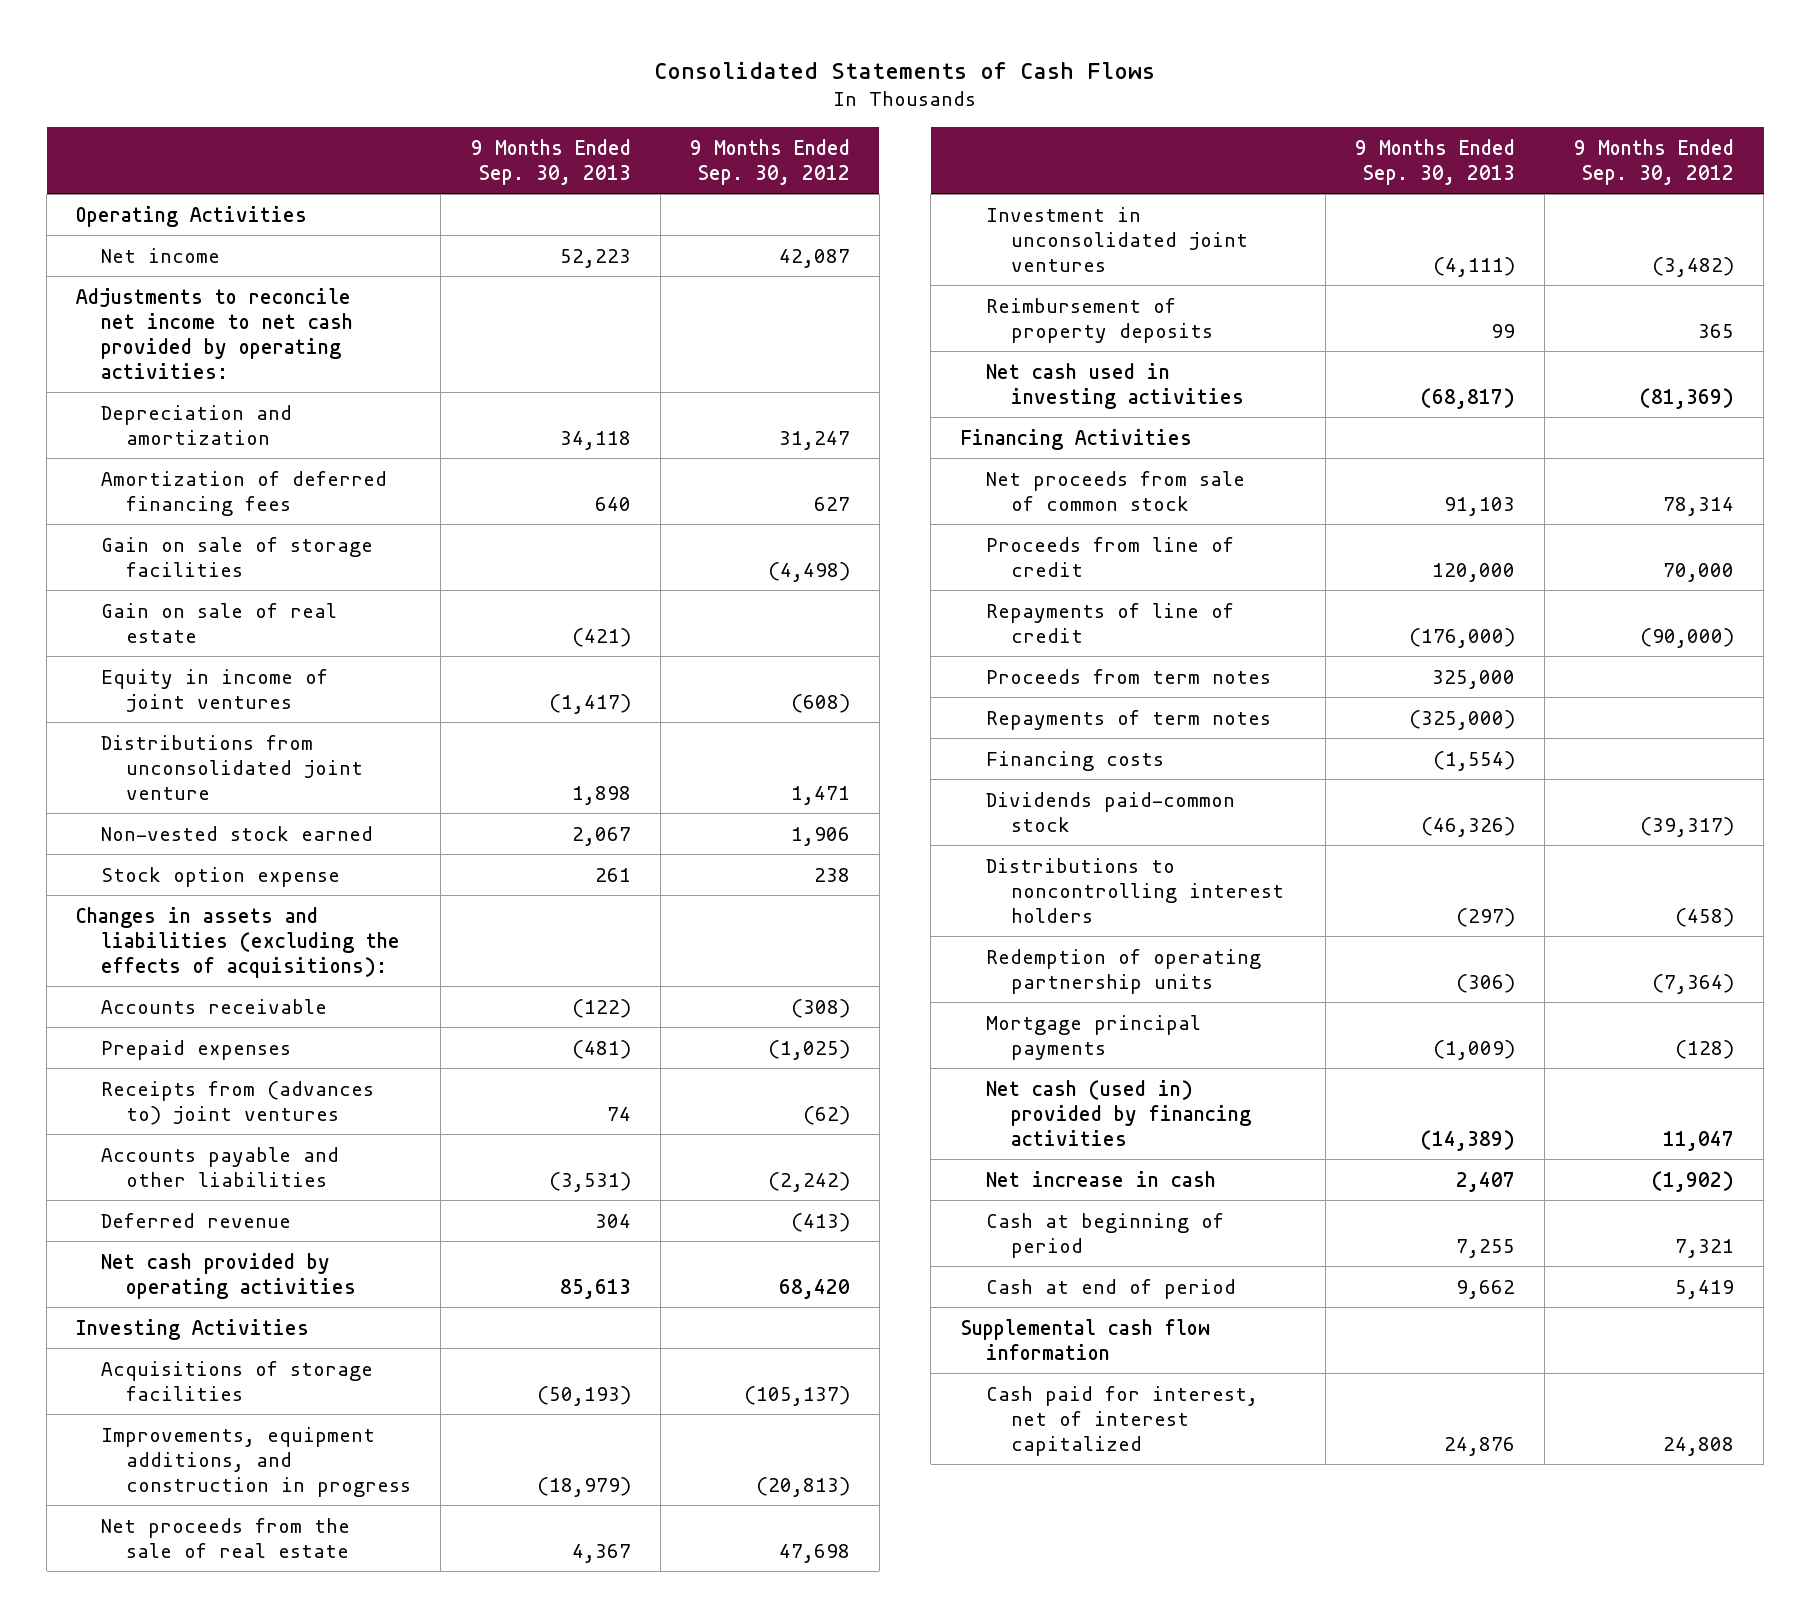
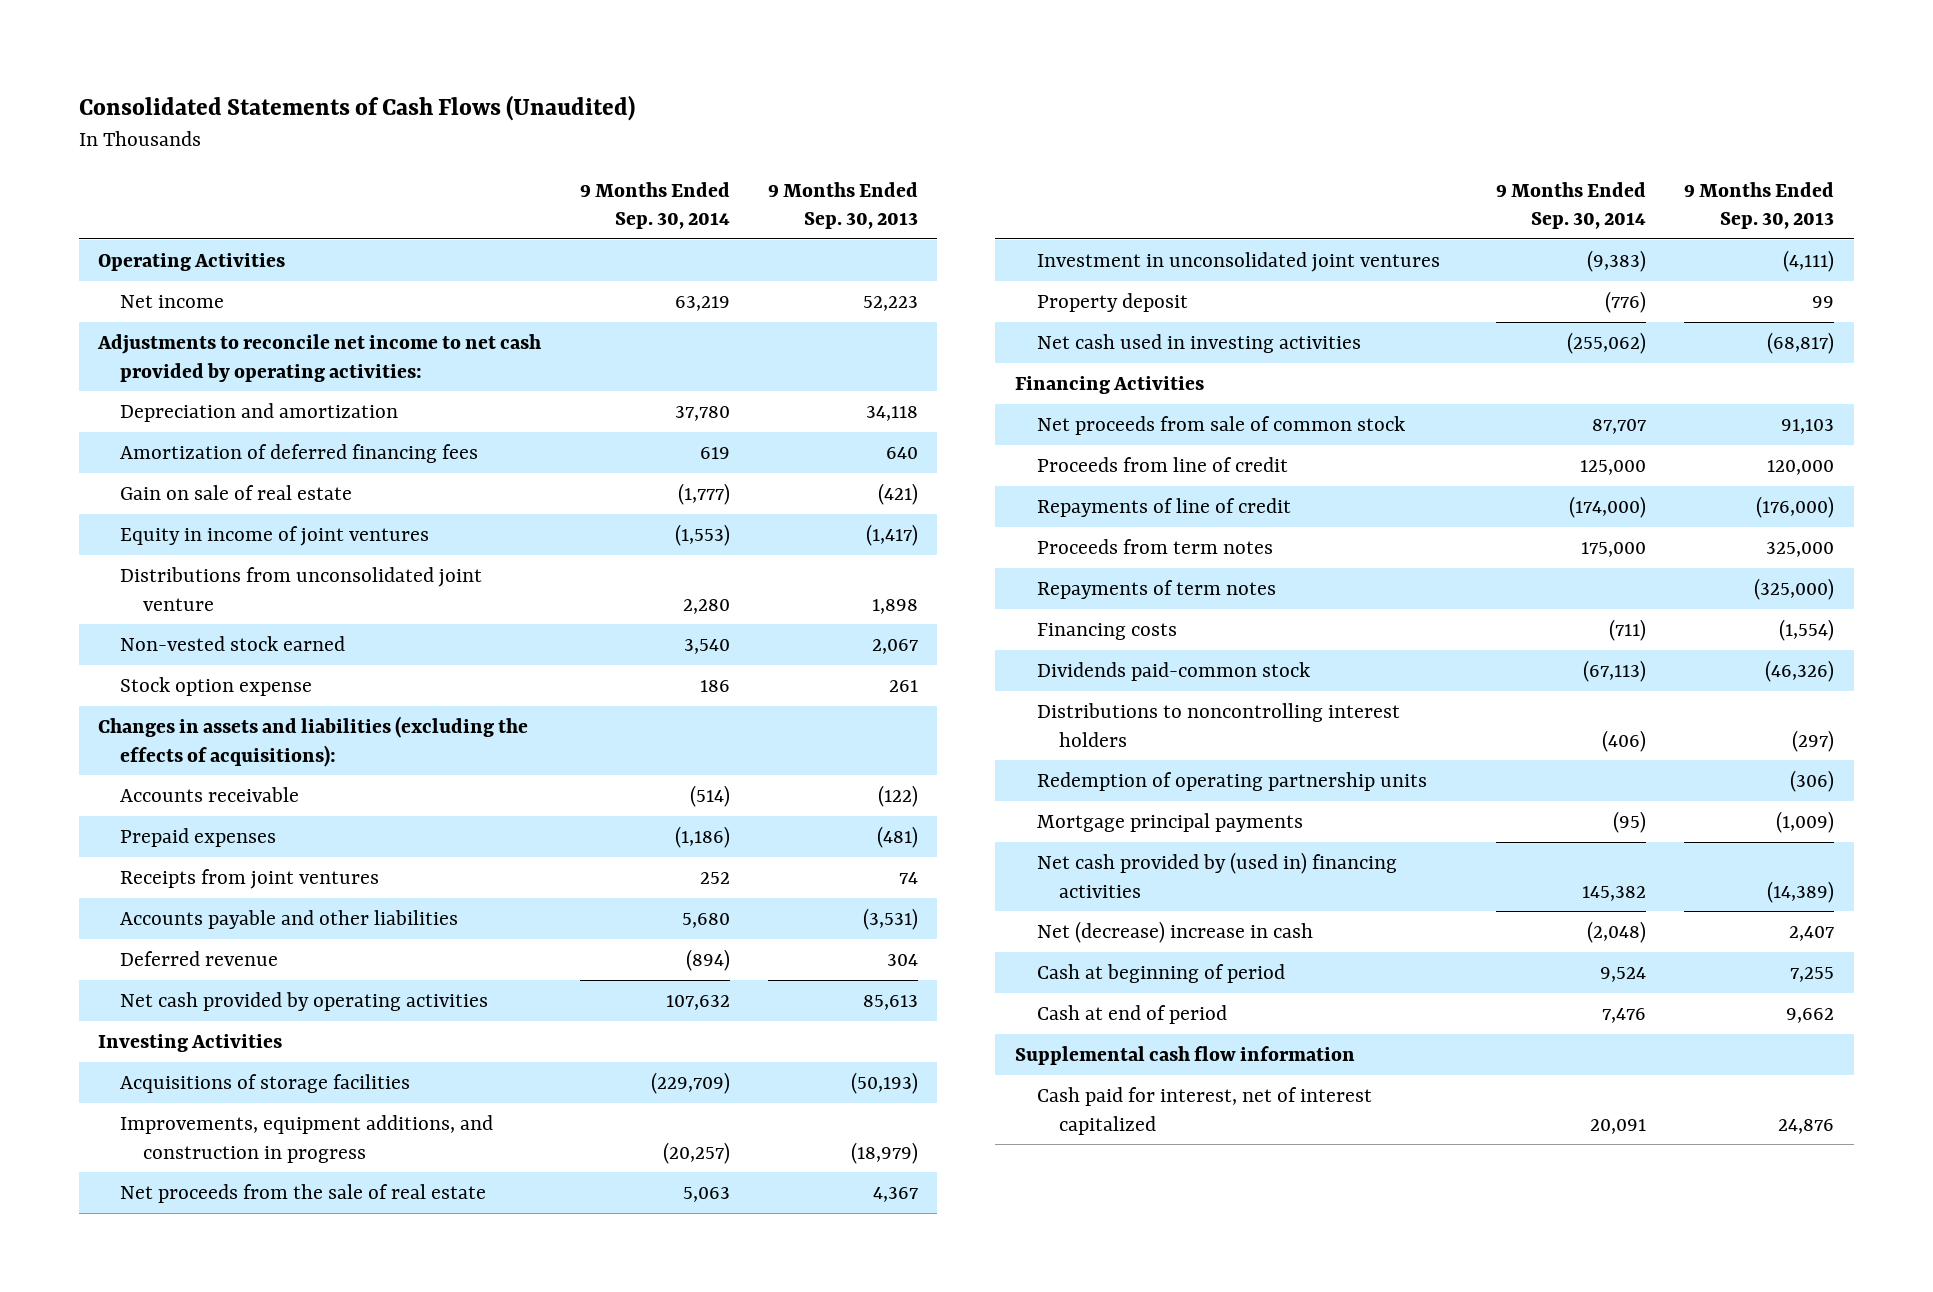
[654,61,1156,79] Consolidated Statements of Cash Flows -> [79,95,636,122] Consolidated Statements of Cash Flows (Unaudited)
[689,138,850,185] 9 Months Ended Sep. 30, 2012 -> none
none -> [579,181,730,230] 9 Months Ended Sep. 30, 2014
[101,536,374,577] Gain on sale of storage facilities -> none
[101,1080,375,1125] Receipts from (advances to) joint ventures -> [120,869,380,890] Receipts from joint ventures
[985,297,1213,343] Reimbursement of property deposits -> [1036,293,1188,313] Property deposit
[985,1079,1251,1146] Net cash (used in) provided by financing activities -> [1036,852,1397,898] Net cash provided by (used in) financing activities
[985,1170,1216,1187] Net increase in cash -> [1036,921,1313,944] Net (decrease) increase in cash

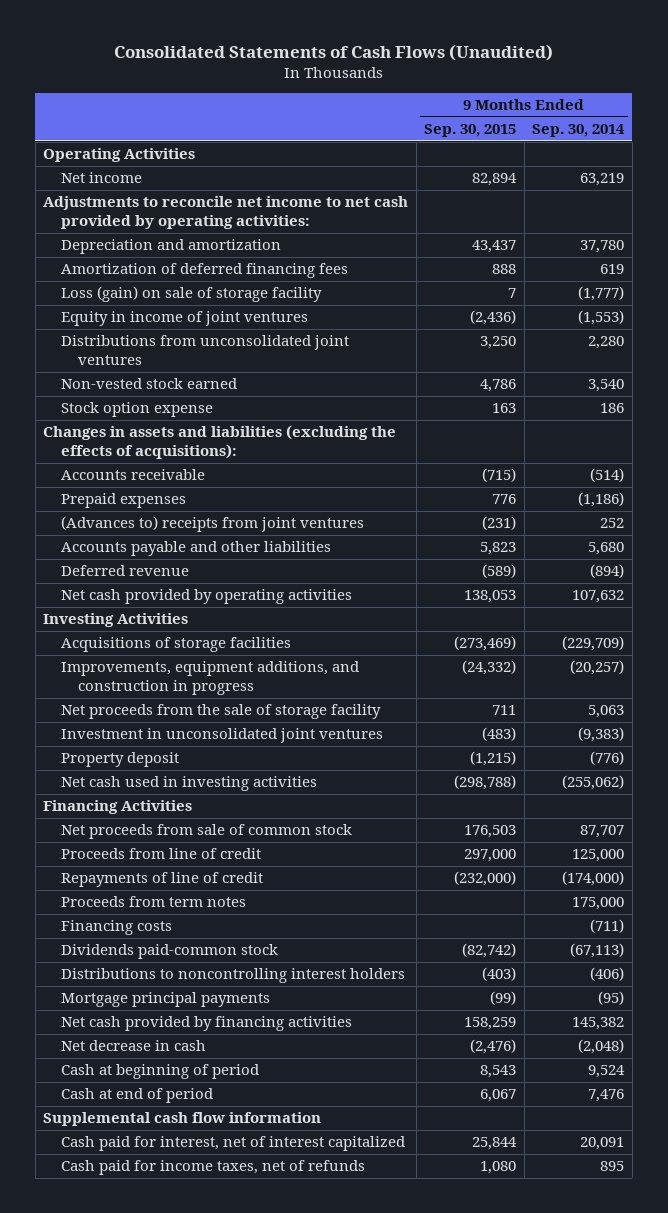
[768,181,919,230] 9 Months Ended Sep. 30, 2013 -> none
none -> [424,124,517,138] Sep. 30, 2015
[120,485,353,501] Gain on sale of real estate -> [60,286,322,303] Loss (gain) on sale of storage facility
[120,567,483,611] Distributions from unconsolidated joint venture -> [60,335,349,366] Distributions from unconsolidated joint ventures
[120,869,380,890] Receipts from joint ventures -> [60,516,364,533] (Advances to) receipts from joint ventures
[120,1184,487,1204] Net proceeds from the sale of real estate -> [60,704,381,720] Net proceeds from the sale of storage facility
[1036,580,1276,600] Repayments of term notes -> none
[1036,772,1427,792] Redemption of operating partnership units -> none
[1036,852,1397,898] Net cash provided by (used in) financing activities -> [60,1016,352,1032] Net cash provided by financing activities
[1036,921,1313,944] Net (decrease) increase in cash -> [60,1040,206,1052] Net decrease in cash
none -> [60,1160,365,1176] Cash paid for income taxes, net of refunds

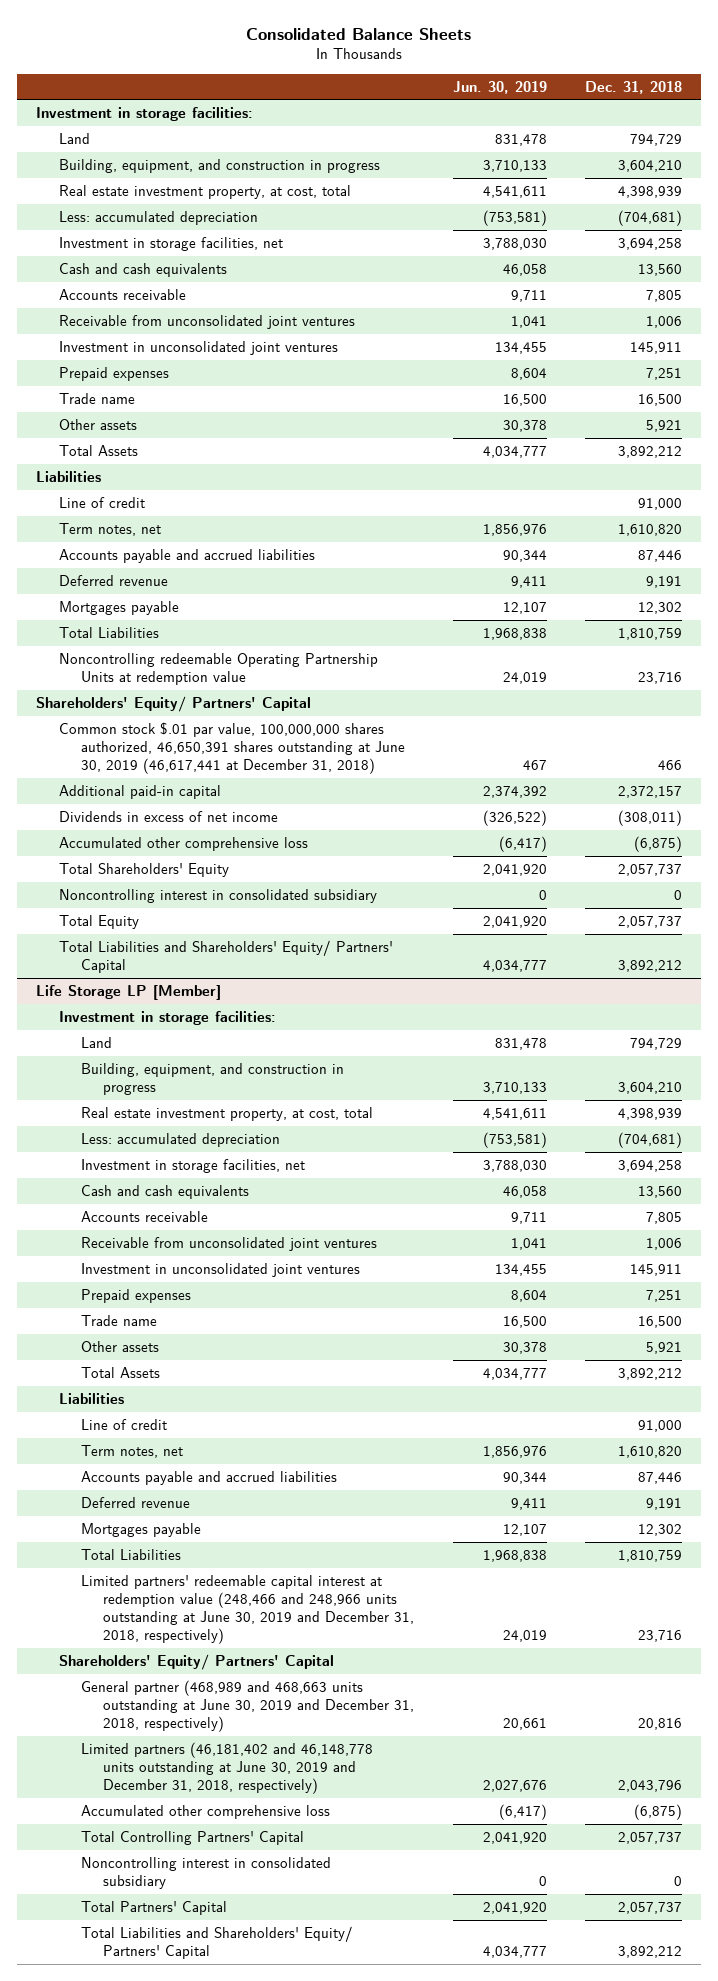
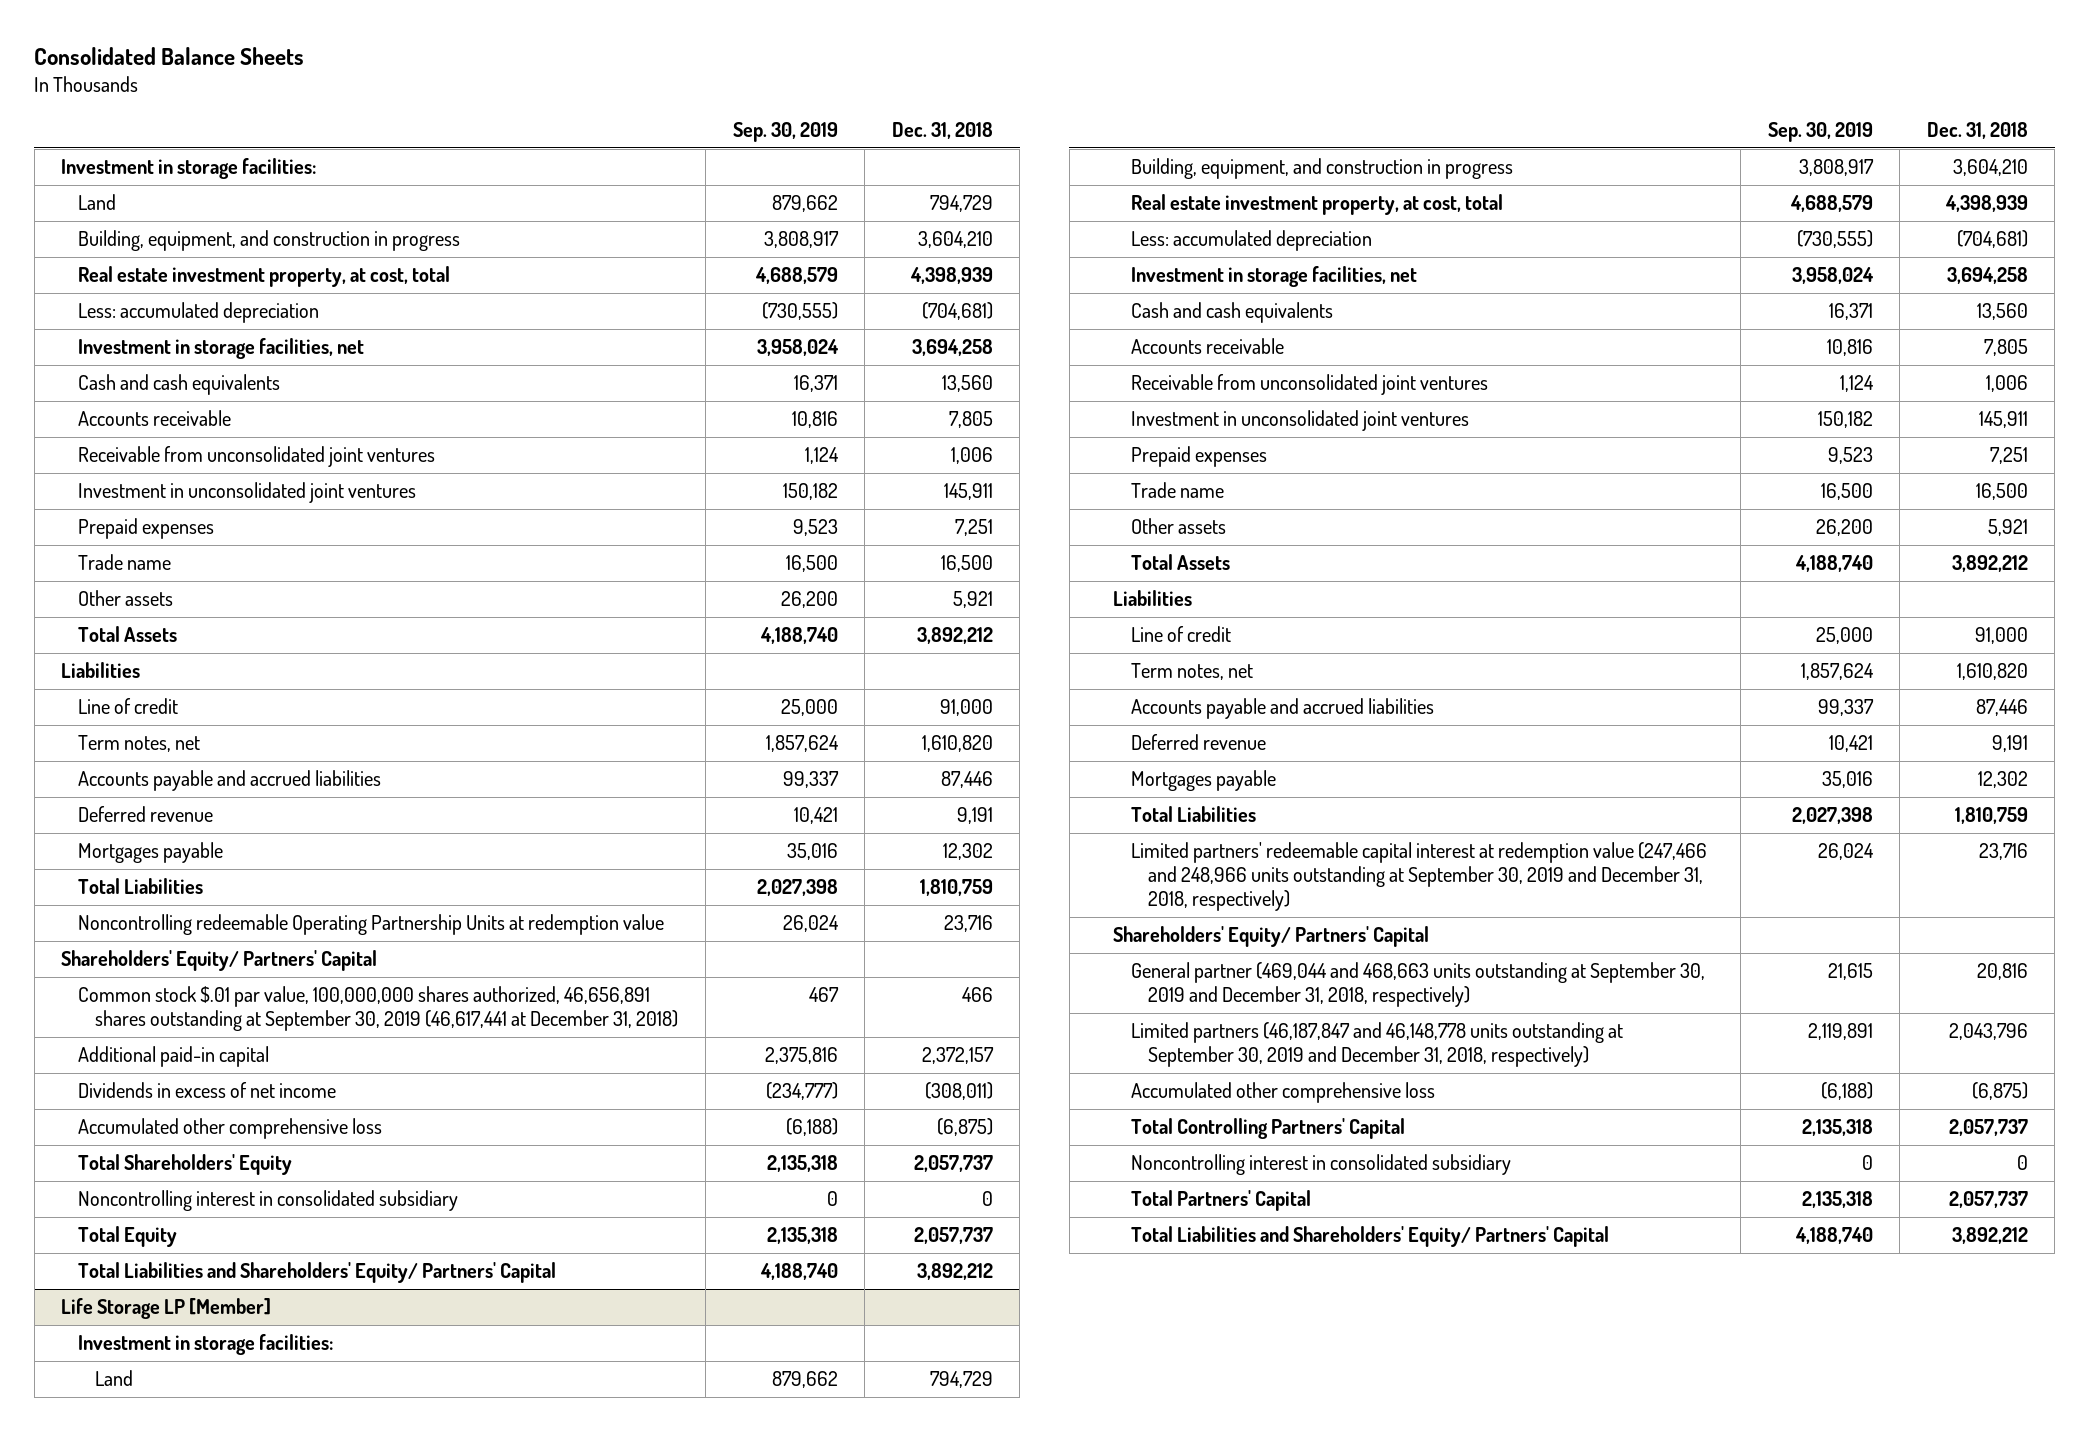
[452,80,547,94] Jun. 30, 2019 -> none
none -> [732,122,838,143] Sep. 30, 2019
[58,721,406,774] Common stock $.01 par value, 100,000,000 shares authorized, 46,650,391 shares outstanding at June 30, 2019 (46,617,441 at December 31, 2018) -> [78,986,679,1032] Common stock $.01 par value, 100,000,000 shares authorized, 46,656,891 shares outstanding at September 30, 2019 (46,617,441 at December 31, 2018)
[81,1574,415,1644] Limited partners' redeemable capital interest at redemption value (248,466 and 248,966 units outstanding at June 30, 2019 and December 31, 2018, respectively) -> [1130,842,1707,912] Limited partners' redeemable capital interest at redemption value (247,466 and 248,966 units outstanding at September 30, 2019 and December 31, 2018, respectively)
[81,1679,415,1732] General partner (468,989 and 468,663 units outstanding at June 30, 2019 and December 31, 2018, respectively) -> [1130,962,1705,1008] General partner (469,044 and 468,663 units outstanding at September 30, 2019 and December 31, 2018, respectively)
[81,1741,374,1794] Limited partners (46,181,402 and 46,148,778 units outstanding at June 30, 2019 and December 31, 2018, respectively) -> [1130,1022,1623,1068] Limited partners (46,187,847 and 46,148,778 units outstanding at September 30, 2019 and December 31, 2018, respectively)

